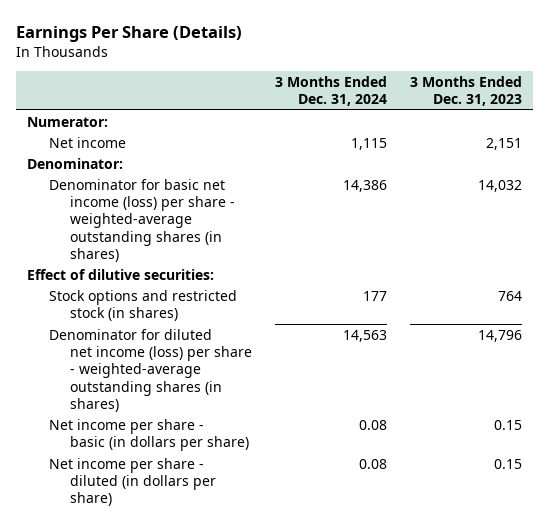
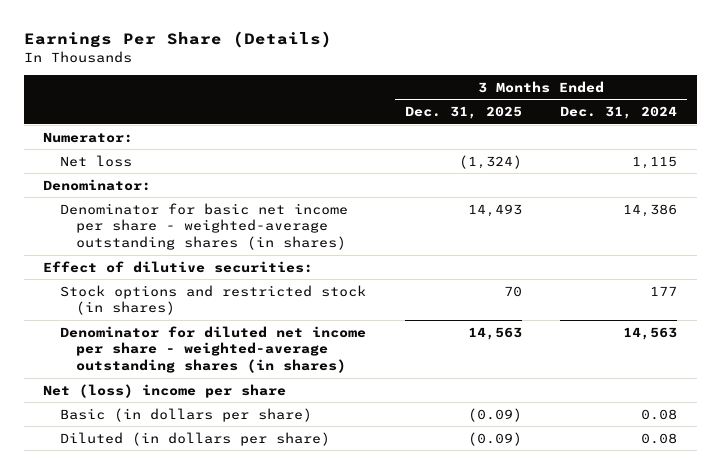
[409,76,522,107] 3 Months Ended Dec. 31, 2023 -> none
none -> [404,106,522,120] Dec. 31, 2025
[48,136,126,148] Net income -> [59,154,132,167] Net loss
[48,178,235,262] Denominator for basic net income (loss) per share - weighted-average outstanding shares (in shares) -> [59,202,348,251] Denominator for basic net income per share - weighted-average outstanding shares (in shares)
[48,328,252,412] Denominator for diluted net income (loss) per share - weighted-average outstanding shares (in shares) -> [59,325,366,374] Denominator for diluted net income per share - weighted-average outstanding shares (in shares)
none -> [43,383,287,398] Net (loss) income per share
[48,418,249,452] Net income per share - basic (in dollars per share) -> [59,407,312,422] Basic (in dollars per share)
[48,457,216,507] Net income per share - diluted (in dollars per share) -> [59,431,330,446] Diluted (in dollars per share)

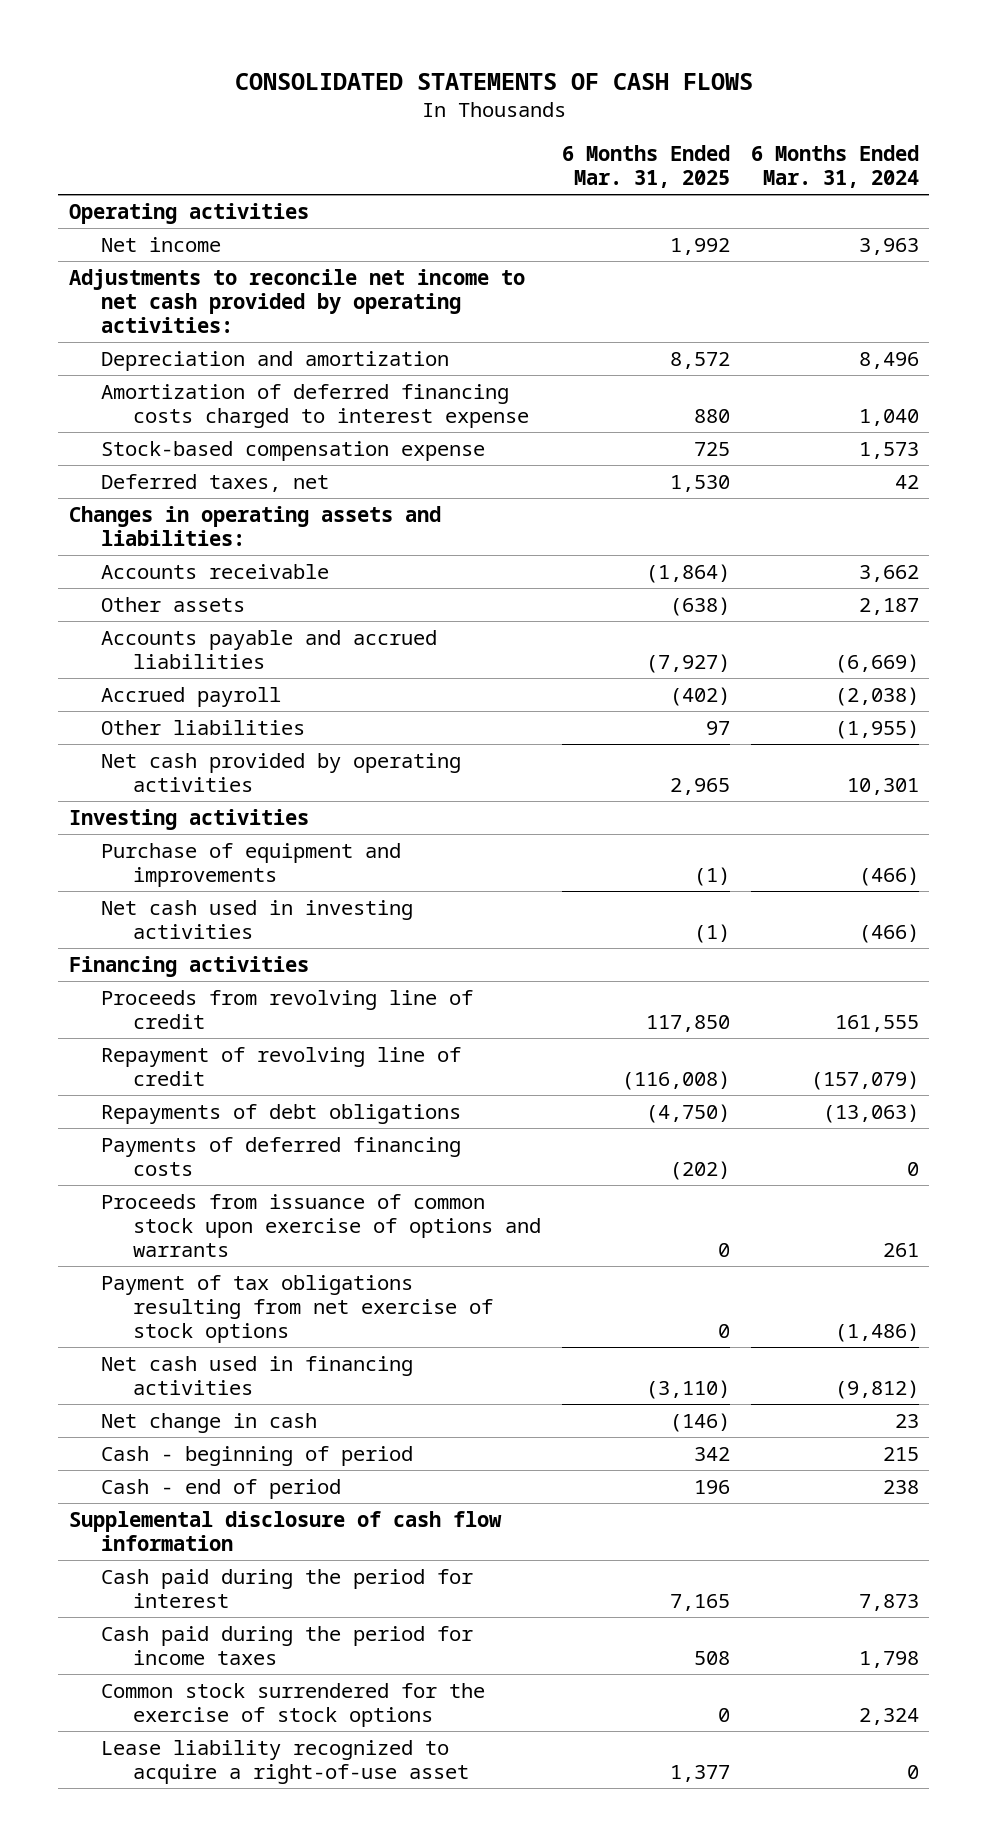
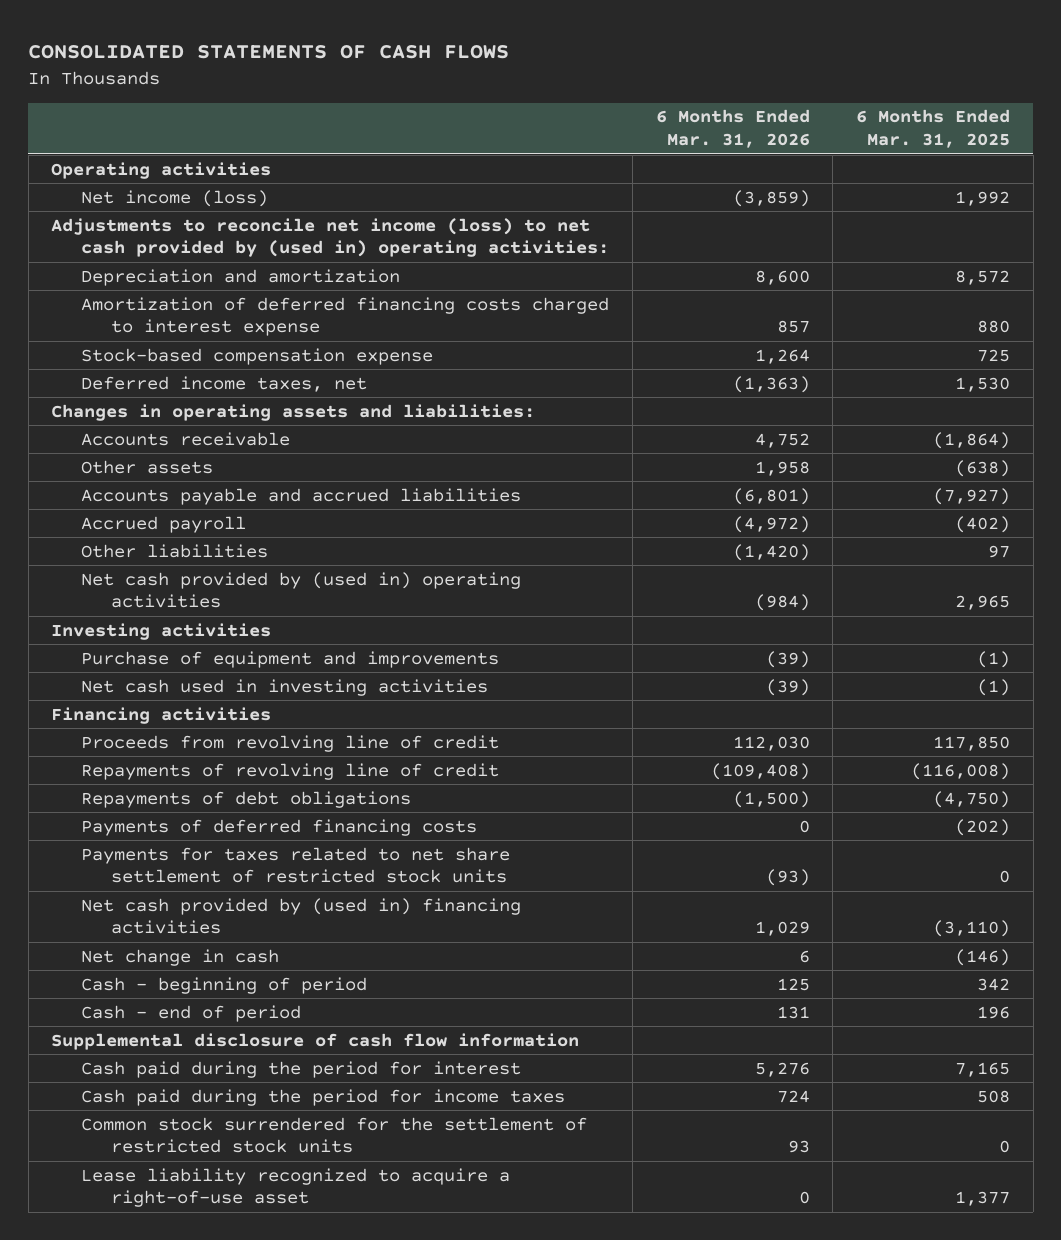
[750,145,919,188] 6 Months Ended Mar. 31, 2024 -> none
none -> [655,109,810,149] 6 Months Ended Mar. 31, 2026
[100,236,221,252] Net income -> [81,189,269,207] Net income (loss)
[68,268,525,333] Adjustments to reconcile net income to net cash provided by operating activities: -> [51,217,610,258] Adjustments to reconcile net income (loss) to net cash provided by (used in) operating activities:
[100,473,329,492] Deferred taxes, net -> [81,375,368,392] Deferred income taxes, net
[100,752,461,792] Net cash provided by operating activities -> [81,571,522,609] Net cash provided by (used in) operating activities
[100,1046,461,1086] Repayment of revolving line of credit -> [81,762,500,780] Repayments of revolving line of credit
[100,1193,541,1257] Proceeds from issuance of common stock upon exercise of options and warrants -> none
[100,1274,493,1343] Payment of tax obligations resulting from net exercise of stock options -> none
none -> [81,846,511,884] Payments for taxes related to net share settlement of restricted stock units
[100,1355,413,1395] Net cash used in financing activities -> [81,897,522,935] Net cash provided by (used in) financing activities
[100,1682,485,1727] Common stock surrendered for the exercise of stock options -> [81,1116,588,1154] Common stock surrendered for the settlement of restricted stock units

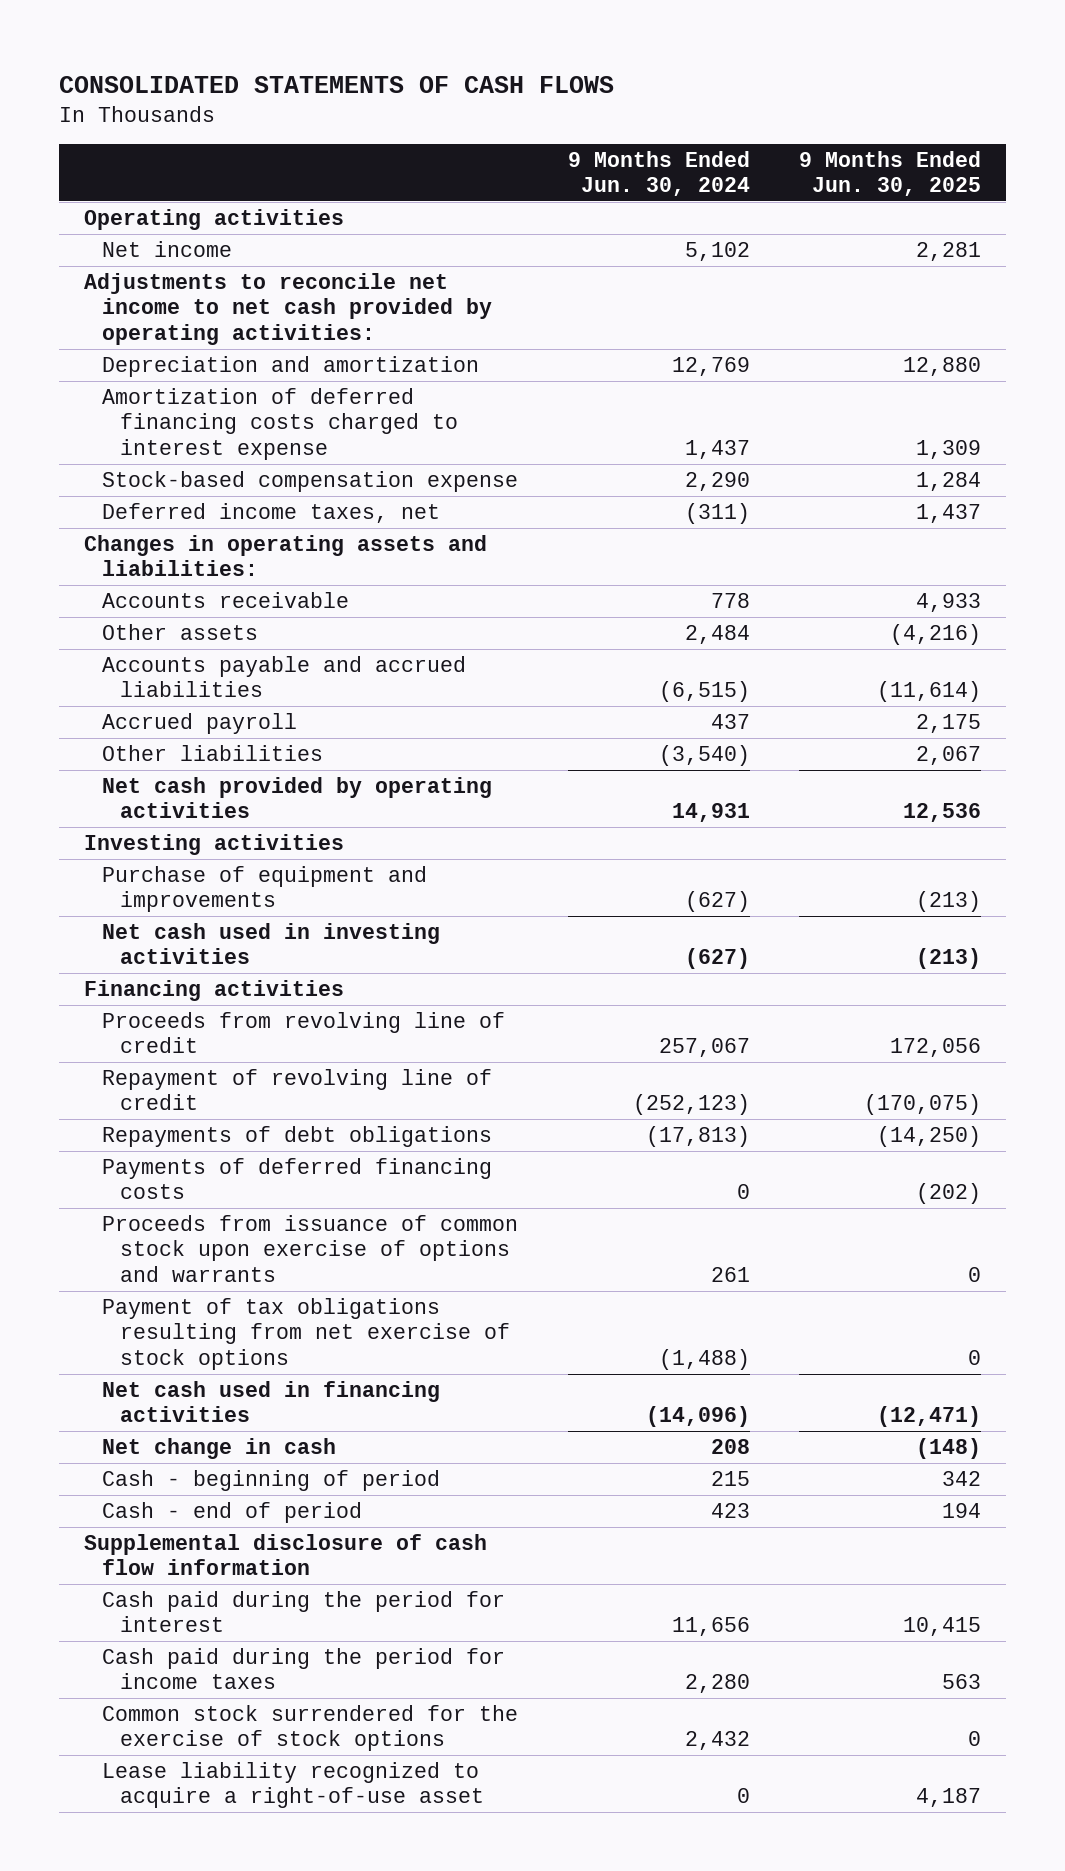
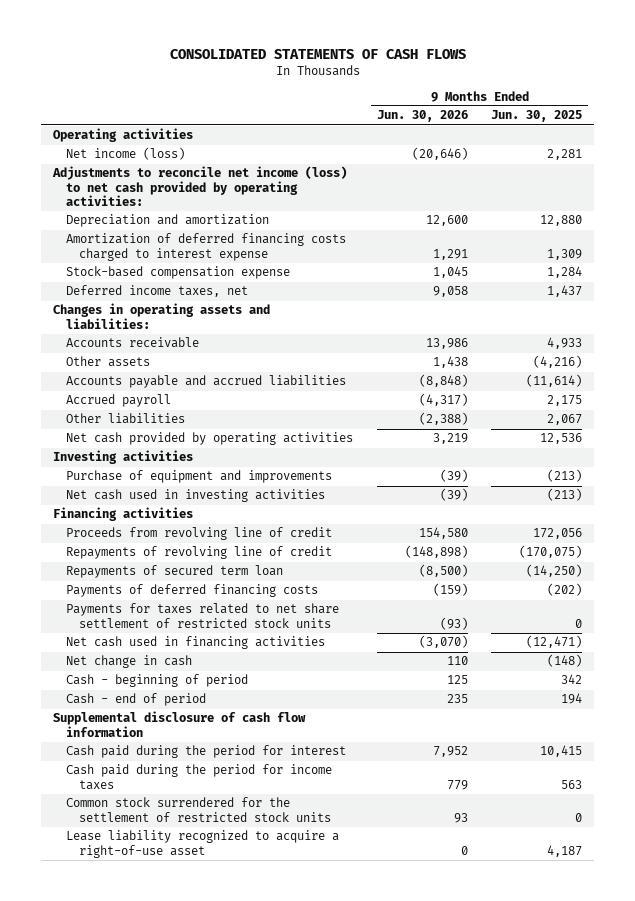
[567,150,750,197] 9 Months Ended Jun. 30, 2024 -> none
none -> [376,110,468,123] Jun. 30, 2026
[102,241,233,258] Net income -> [65,147,185,161] Net income (loss)
[84,273,493,345] Adjustments to reconcile net income to net cash provided by operating activities: -> [51,166,347,207] Adjustments to reconcile net income (loss) to net cash provided by operating activities:
[102,1069,493,1111] Repayment of revolving line of credit -> [65,546,332,560] Repayments of revolving line of credit
[102,1126,493,1148] Repayments of debt obligations -> [65,565,283,579] Repayments of secured term loan
[102,1215,519,1282] Proceeds from issuance of common stock upon exercise of options and warrants -> none
[102,1298,511,1370] Payment of tax obligations resulting from net exercise of stock options -> none
none -> [65,603,339,628] Payments for taxes related to net share settlement of restricted stock units
[102,1705,519,1752] Common stock surrendered for the exercise of stock options -> [65,797,331,822] Common stock surrendered for the settlement of restricted stock units

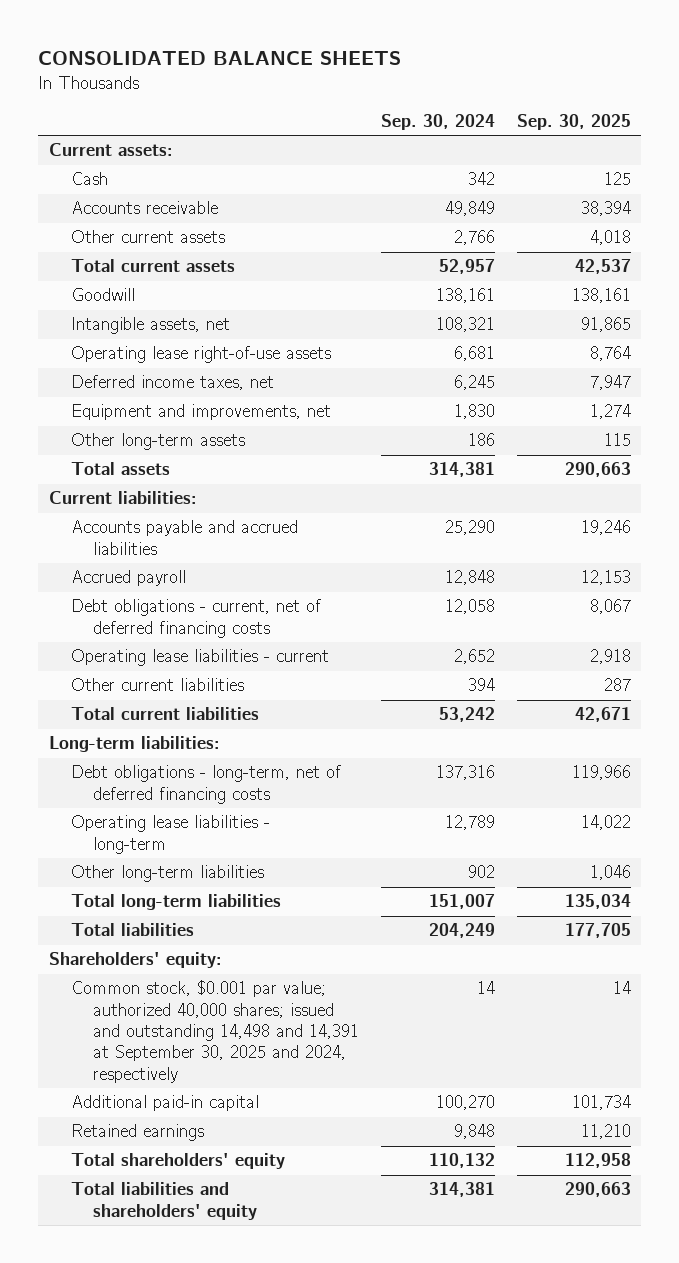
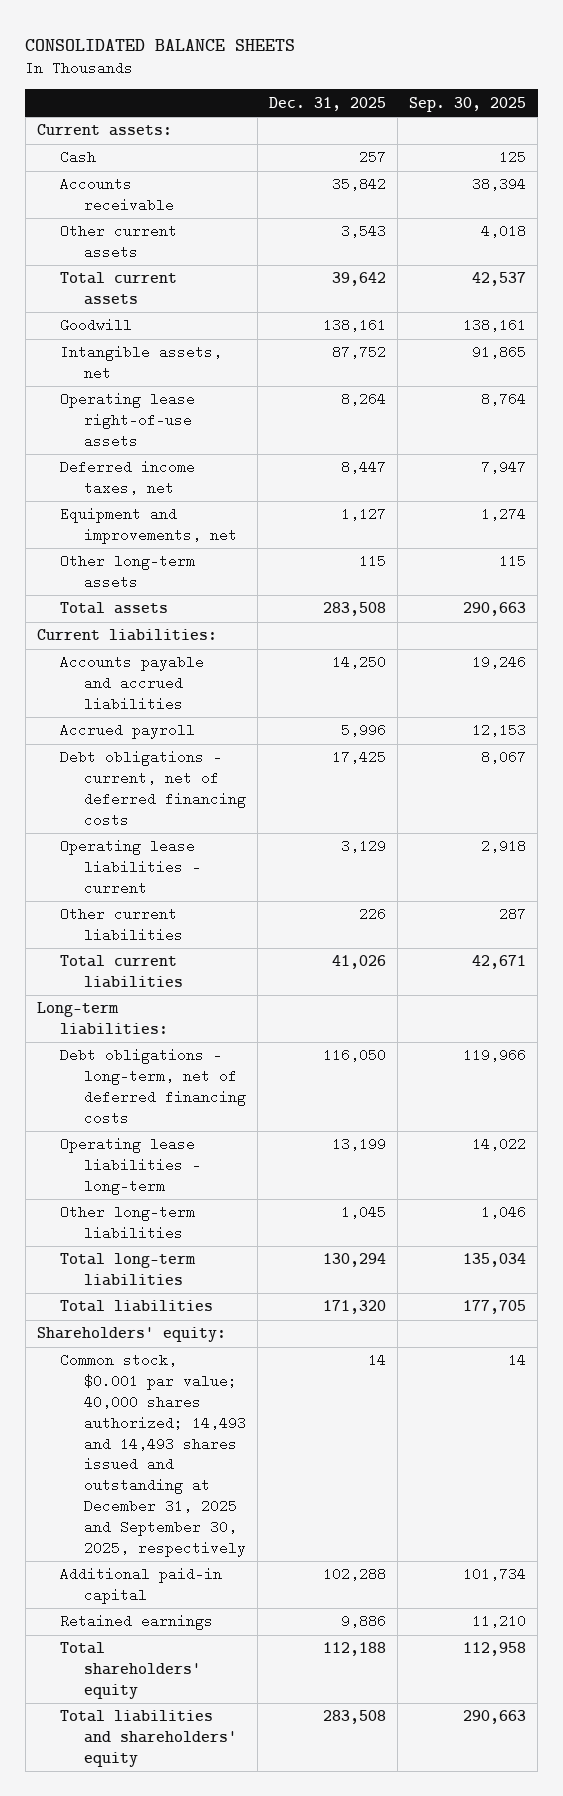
[380,113,495,130] Sep. 30, 2024 -> none
none -> [269,96,387,111] Dec. 31, 2025
[70,980,360,1083] Common stock, $0.001 par value; authorized 40,000 shares; issued and outstanding 14,498 and 14,391 at September 30, 2025 and 2024, respectively -> [60,1353,246,1557] Common stock, $0.001 par value; 40,000 shares authorized; 14,493 and 14,493 shares issued and outstanding at December 31, 2025 and September 30, 2025, respectively

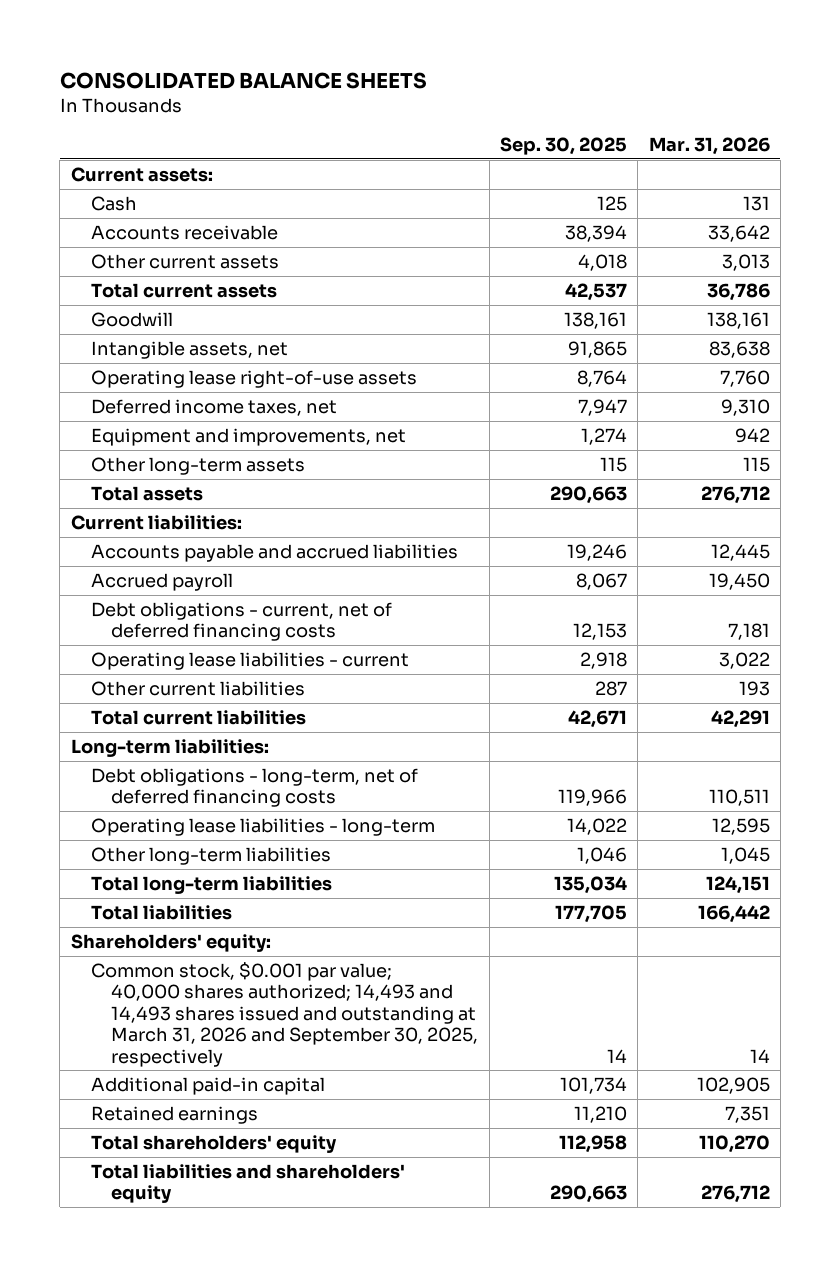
[269,96,387,111] Dec. 31, 2025 -> none
none -> [648,136,770,155] Mar. 31, 2026
[472,723,527,738] 12,153 -> [576,572,628,590] 8,067
[481,750,527,765] 8,067 -> [573,623,628,641] 12,153
[60,1353,246,1557] Common stock, $0.001 par value; 40,000 shares authorized; 14,493 and 14,493 shares issued and outstanding at December 31, 2025 and September 30, 2025, respectively -> [91,961,479,1067] Common stock, $0.001 par value; 40,000 shares authorized; 14,493 and 14,493 shares issued and outstanding at March 31, 2026 and September 30, 2025, respectively

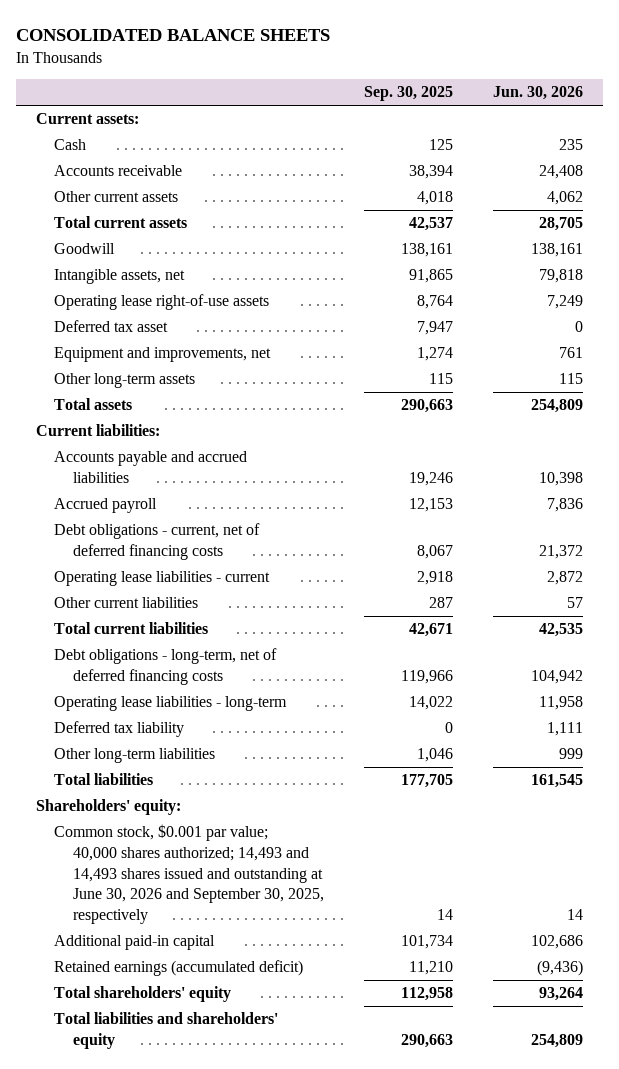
[648,136,770,155] Mar. 31, 2026 -> none
none -> [493,86,584,101] Jun. 30, 2026
[91,398,338,416] Deferred income taxes, net -> [54,320,169,333] Deferred tax asset
[576,572,628,590] 8,067 -> [409,498,454,513] 12,153
[573,623,628,641] 12,153 -> [417,545,454,560] 8,067
[70,738,269,757] Long-term liabilities: -> none
none -> [54,721,185,738] Deferred tax liability
[91,875,333,894] Total long-term liabilities -> none
[91,961,479,1067] Common stock, $0.001 par value; 40,000 shares authorized; 14,493 and 14,493 shares issued and outstanding at March 31, 2026 and September 30, 2025, respectively -> [54,824,324,924] Common stock, $0.001 par value; 40,000 shares authorized; 14,493 and 14,493 shares issued and outstanding at June 30, 2026 and September 30, 2025, respectively
[91,1105,259,1124] Retained earnings -> [54,960,304,977] Retained earnings (accumulated deficit)

